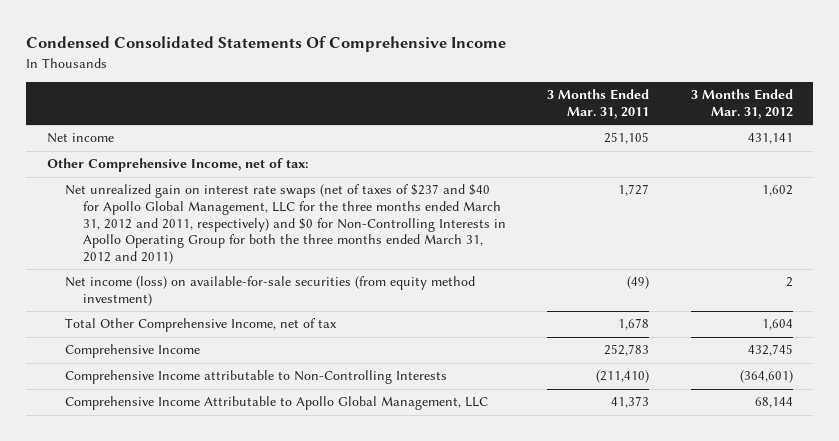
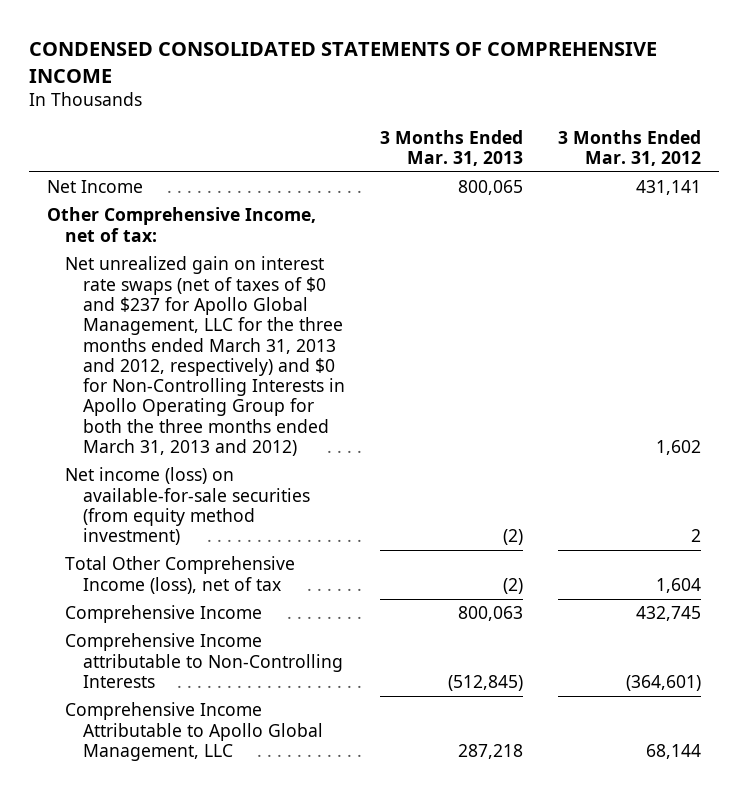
[26,36,507,53] Condensed Consolidated Statements Of Comprehensive Income -> [29,41,658,83] CONDENSED CONSOLIDATED STATEMENTS OF COMPREHENSIVE INCOME
[547,89,650,119] 3 Months Ended Mar. 31, 2011 -> none
none -> [379,129,523,166] 3 Months Ended Mar. 31, 2013
[46,133,114,144] Net income -> [46,180,143,194] Net Income
[65,184,507,264] Net unrealized gain on interest rate swaps (net of taxes of $237 and $40 for Apollo Global Management, LLC for the three months ended March 31, 2012 and 2011, respectively) and $0 for Non-Controlling Interests in Apollo Operating Group for both the three months ended March 31, 2012 and 2011) -> [64,256,345,457] Net unrealized gain on interest rate swaps (net of taxes of $0 and $237 for Apollo Global Management, LLC for the three months ended March 31, 2013 and 2012, respectively) and $0 for Non-Controlling Interests in Apollo Operating Group for both the three months ended March 31, 2013 and 2012)
[65,318,338,333] Total Other Comprehensive Income, net of tax -> [64,556,295,594] Total Other Comprehensive Income (loss), net of tax

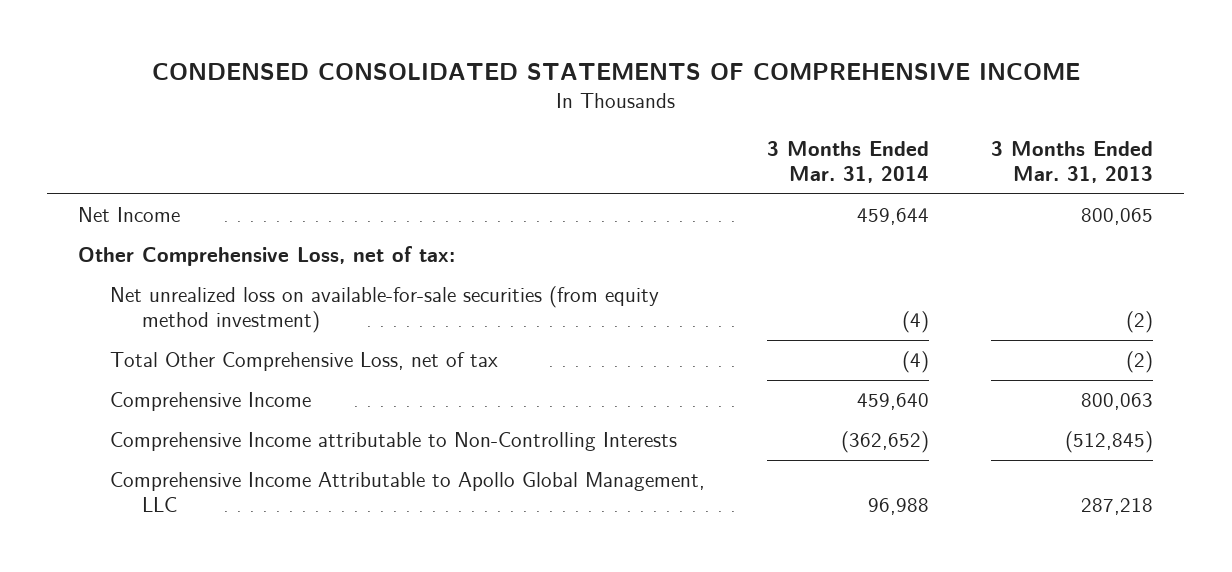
[558,129,702,166] 3 Months Ended Mar. 31, 2012 -> none
none -> [767,141,930,183] 3 Months Ended Mar. 31, 2014
[64,256,345,457] Net unrealized gain on interest rate swaps (net of taxes of $0 and $237 for Apollo Global Management, LLC for the three months ended March 31, 2013 and 2012, respectively) and $0 for Non-Controlling Interests in Apollo Operating Group for both the three months ended March 31, 2013 and 2012) -> none
[46,207,316,242] Other Comprehensive Income, net of tax: -> [78,246,456,267] Other Comprehensive Loss, net of tax:
[64,467,310,546] Net income (loss) on available-for-sale securities (from equity method investment) -> [110,286,660,334] Net unrealized loss on available-for-sale securities (from equity method investment)
[64,556,295,594] Total Other Comprehensive Income (loss), net of tax -> [110,352,499,372] Total Other Comprehensive Loss, net of tax

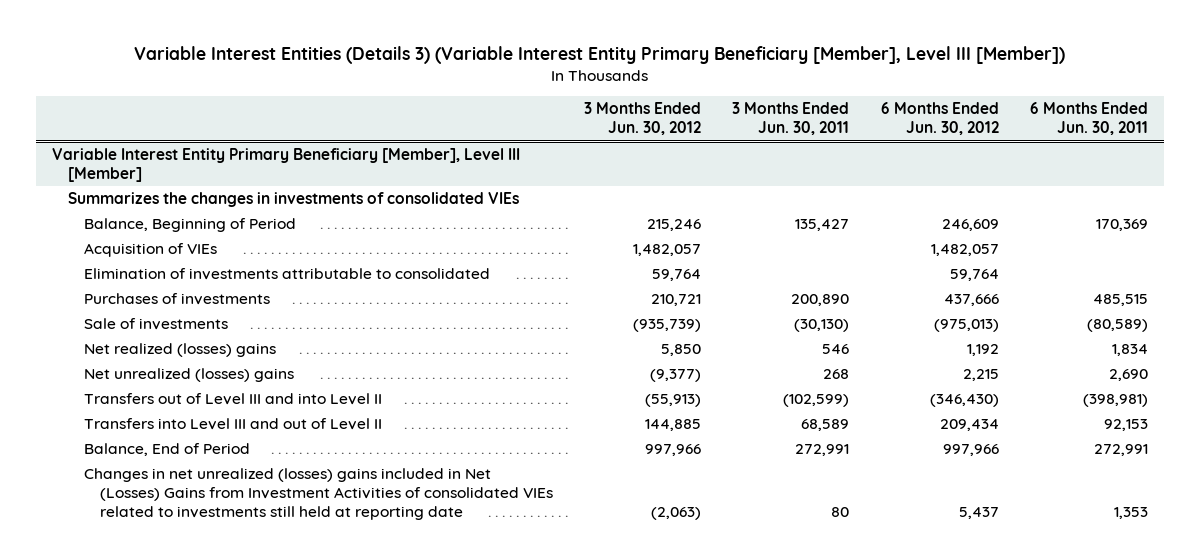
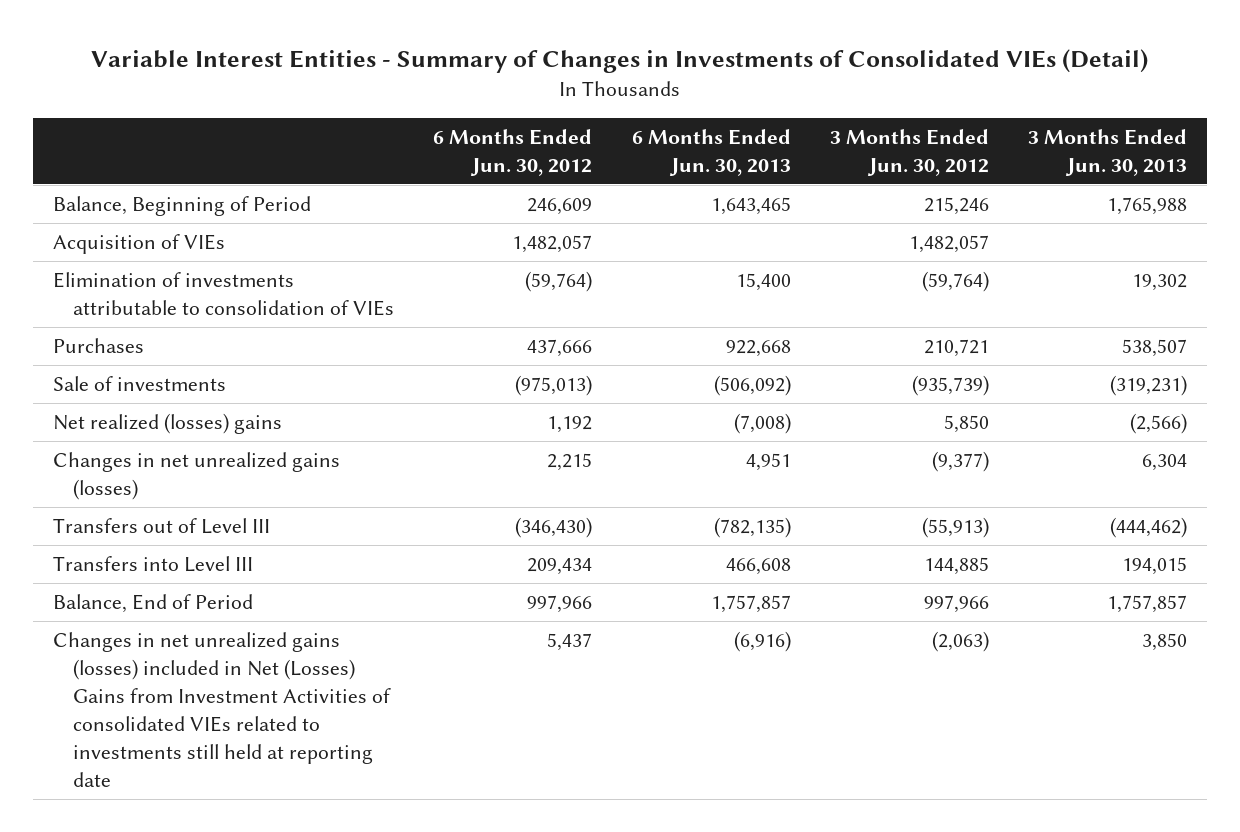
[134,46,1066,65] Variable Interest Entities (Details 3) (Variable Interest Entity Primary Beneficiary [Member], Level III [Member]) -> [91,48,1149,73] Variable Interest Entities - Summary of Changes in Investments of Consolidated VIEs (Detail)
[732,102,850,136] 3 Months Ended Jun. 30, 2011 -> none
[1030,102,1149,136] 6 Months Ended Jun. 30, 2011 -> none
none -> [631,128,791,176] 6 Months Ended Jun. 30, 2013
none -> [1028,128,1188,176] 3 Months Ended Jun. 30, 2013
[51,148,520,183] Variable Interest Entity Primary Beneficiary [Member], Level III [Member] -> none
[67,192,519,208] Summarizes the changes in investments of consolidated VIEs -> none
[83,268,490,281] Elimination of investments attributable to consolidated -> [52,272,394,316] Elimination of investments attributable to consolidation of VIEs
[651,269,701,282] 59,764 -> [921,271,989,293] (59,764)
[949,269,999,282] 59,764 -> [525,271,593,293] (59,764)
[83,293,270,306] Purchases of investments -> [52,338,144,354] Purchases
[83,368,294,383] Net unrealized (losses) gains -> [52,452,340,500] Changes in net unrealized gains (losses)
[83,393,382,406] Transfers out of Level III and into Level II -> [52,518,270,535] Transfers out of Level III
[83,418,382,431] Transfers into Level III and out of Level II -> [52,556,253,573] Transfers into Level III
[83,468,553,520] Changes in net unrealized (losses) gains included in Net (Losses) Gains from Investment Activities of consolidated VIEs related to investments still held at reporting date -> [52,632,391,787] Changes in net unrealized gains (losses) included in Net (Losses) Gains from Investment Activities of consolidated VIEs related to investments still held at reporting date

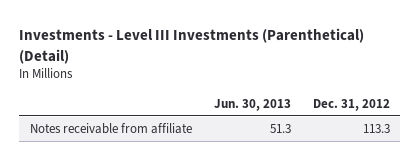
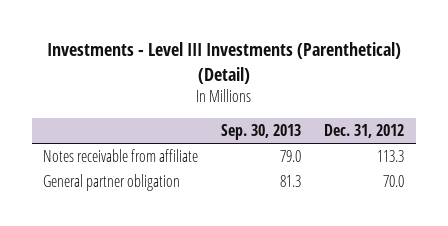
[213,98,291,111] Jun. 30, 2013 -> none
none -> [221,124,302,141] Sep. 30, 2013
none -> [43,174,181,192] General partner obligation

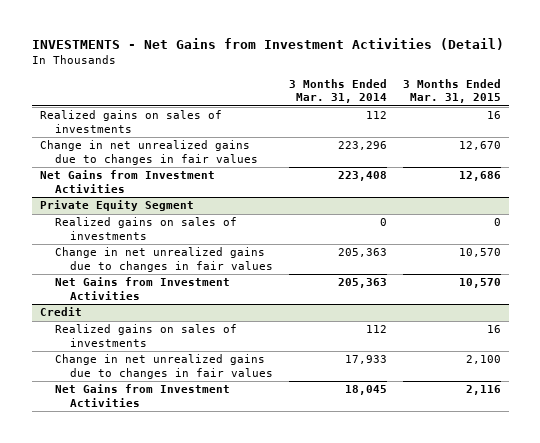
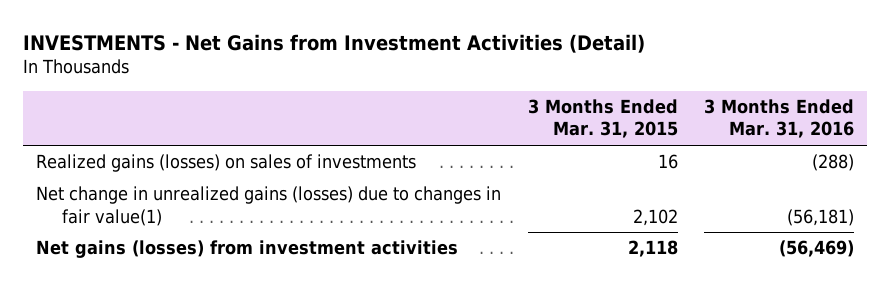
[289,78,388,104] 3 Months Ended Mar. 31, 2014 -> none
none -> [703,99,854,139] 3 Months Ended Mar. 31, 2016
[39,200,194,212] Private Equity Segment -> none
[55,217,238,240] Realized gains on sales of investments -> none
[55,247,274,272] Change in net unrealized gains due to changes in fair values -> none
[55,277,231,300] Net Gains from Investment Activities -> none
[39,307,82,317] Credit -> none
[55,324,238,347] Realized gains on sales of investments -> none
[55,354,274,379] Change in net unrealized gains due to changes in fair values -> none
[55,384,231,407] Net Gains from Investment Activities -> none
[39,110,222,133] Realized gains on sales of investments -> [36,154,417,173] Realized gains (losses) on sales of investments
[39,140,259,165] Change in net unrealized gains due to changes in fair values -> [36,186,502,226] Net change in unrealized gains (losses) due to changes in fair value(1)
[458,141,501,151] 12,670 -> [632,208,678,226] 2,102
[39,170,215,193] Net Gains from Investment Activities -> [36,240,459,259] Net gains (losses) from investment activities
[458,171,501,182] 12,686 -> [627,240,678,258] 2,118

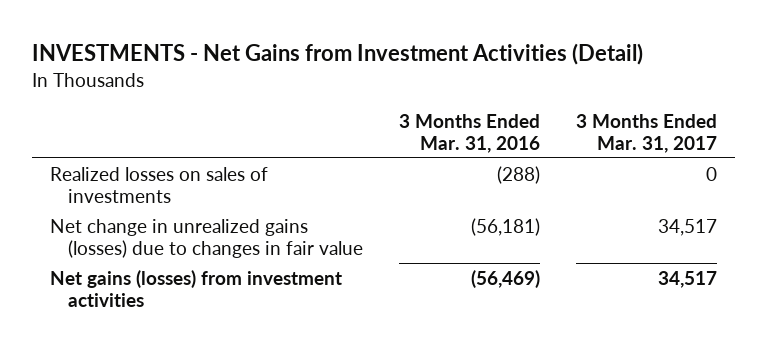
[527,99,678,139] 3 Months Ended Mar. 31, 2015 -> none
none -> [575,113,717,153] 3 Months Ended Mar. 31, 2017
[36,154,417,173] Realized gains (losses) on sales of investments -> [49,166,268,203] Realized losses on sales of investments
[36,186,502,226] Net change in unrealized gains (losses) due to changes in fair value(1) -> [49,218,364,258] Net change in unrealized gains (losses) due to changes in fair value

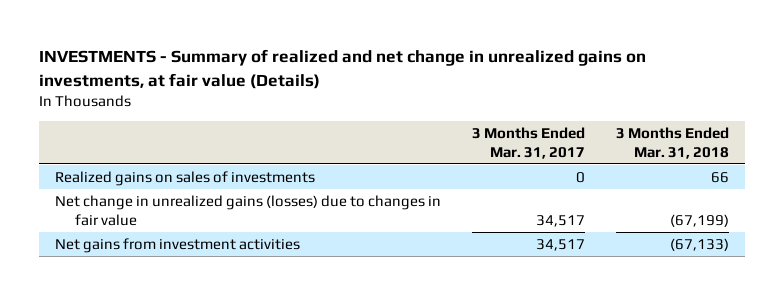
[32,43,644,66] INVESTMENTS - Net Gains from Investment Activities (Detail) -> [39,49,647,89] INVESTMENTS - Summary of realized and net change in unrealized gains on investments, at fair value (Details)
[398,113,540,153] 3 Months Ended Mar. 31, 2016 -> none
none -> [616,126,730,159] 3 Months Ended Mar. 31, 2018
[49,166,268,203] Realized losses on sales of investments -> [54,170,315,186] Realized gains on sales of investments
[49,269,342,307] Net gains (losses) from investment activities -> [54,237,300,253] Net gains from investment activities

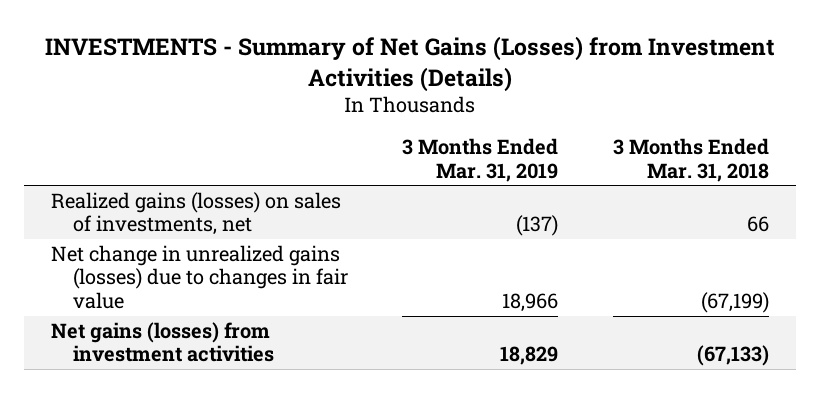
[39,49,647,89] INVESTMENTS - Summary of realized and net change in unrealized gains on investments, at fair value (Details) -> [44,35,775,92] INVESTMENTS - Summary of Net Gains (Losses) from Investment Activities (Details)
[471,126,585,159] 3 Months Ended Mar. 31, 2017 -> none
none -> [402,138,559,182] 3 Months Ended Mar. 31, 2019
[54,170,315,186] Realized gains on sales of investments -> [51,191,342,236] Realized gains (losses) on sales of investments, net
[54,237,300,253] Net gains from investment activities -> [51,321,275,363] Net gains (losses) from investment activities

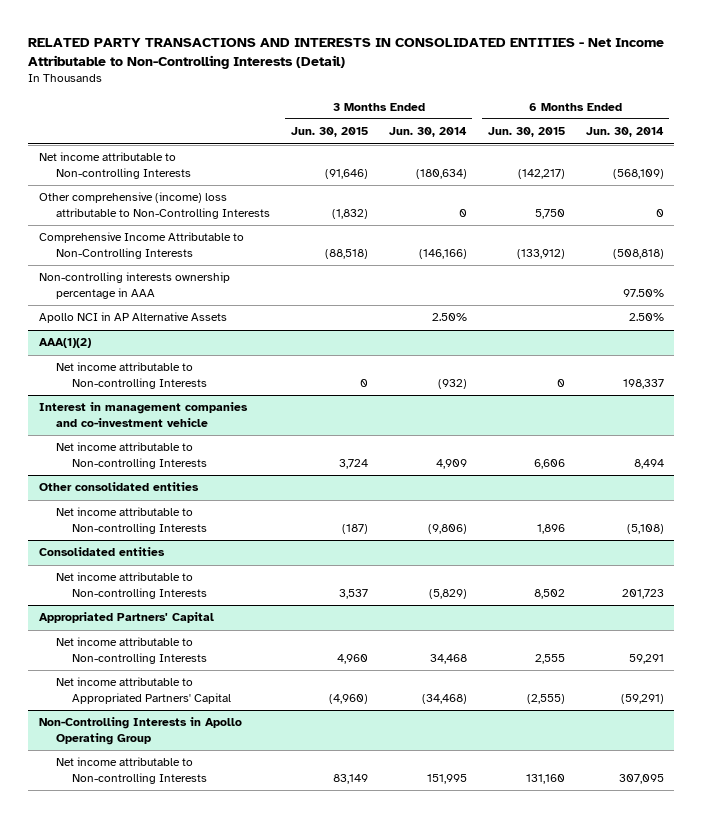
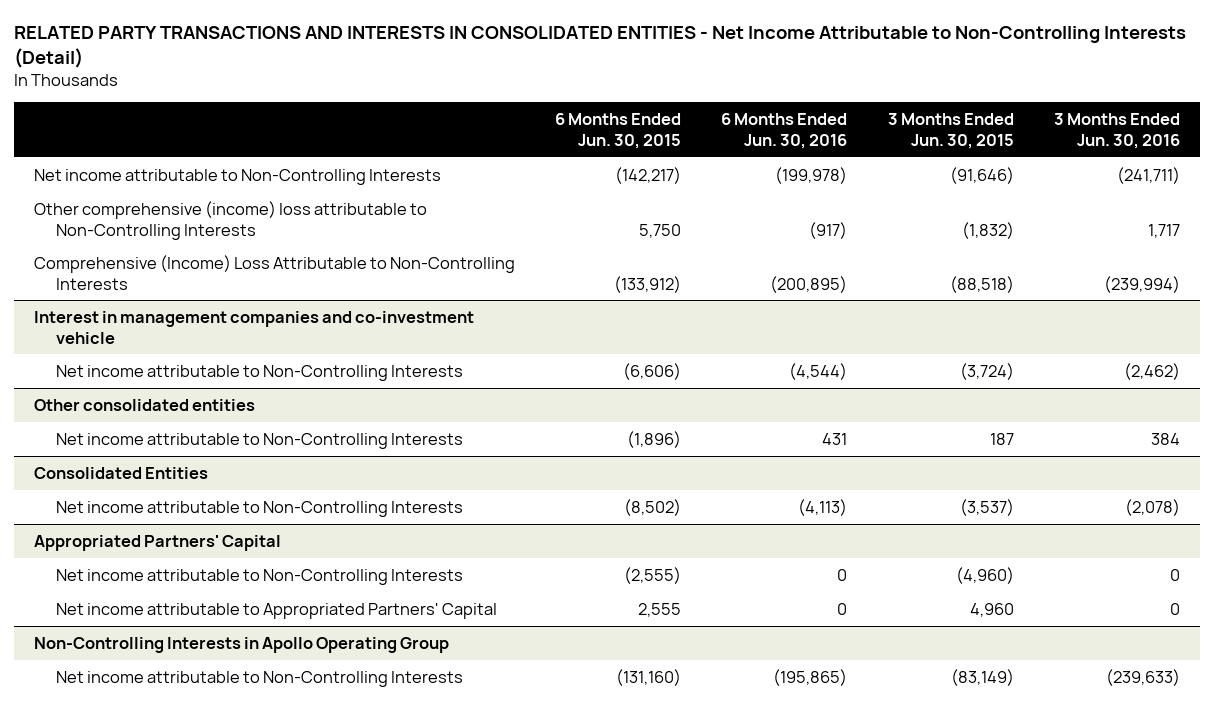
[388,127,467,138] Jun. 30, 2014 -> none
[585,127,664,138] Jun. 30, 2014 -> none
none -> [721,113,848,149] 6 Months Ended Jun. 30, 2016
none -> [1053,113,1180,149] 3 Months Ended Jun. 30, 2016
[38,152,191,179] Net income attributable to Non-controlling Interests -> [33,168,441,185] Net income attributable to Non-Controlling Interests
[38,272,230,299] Non-controlling interests ownership percentage in AAA -> none
[38,312,227,324] Apollo NCI in AP Alternative Assets -> none
[38,338,91,349] AAA(1)(2) -> none
[55,362,208,389] Net income attributable to Non-controlling Interests -> none
[38,232,244,259] Comprehensive Income Attributable to Non-Controlling Interests -> [33,254,515,290] Comprehensive (Income) Loss Attributable to Non-Controlling Interests
[55,442,208,469] Net income attributable to Non-controlling Interests -> [55,364,463,381] Net income attributable to Non-Controlling Interests
[338,458,368,469] 3,724 -> [959,362,1014,380] (3,724)
[533,458,565,469] 6,606 -> [622,362,681,380] (6,606)
[55,507,208,534] Net income attributable to Non-controlling Interests -> [55,432,463,449] Net income attributable to Non-Controlling Interests
[341,523,368,534] (187) -> [989,432,1014,445] 187
[536,523,565,534] 1,896 -> [626,430,681,448] (1,896)
[38,547,165,557] Consolidated entities -> [33,466,208,479] Consolidated Entities
[55,572,208,599] Net income attributable to Non-controlling Interests -> [55,500,463,517] Net income attributable to Non-Controlling Interests
[338,588,368,599] 3,537 -> [959,498,1014,516] (3,537)
[533,588,565,599] 8,502 -> [623,498,681,516] (8,502)
[55,637,208,664] Net income attributable to Non-controlling Interests -> [55,568,463,585] Net income attributable to Non-Controlling Interests
[336,653,368,664] 4,960 -> [955,566,1014,584] (4,960)
[534,653,565,664] 2,555 -> [623,566,681,584] (2,555)
[328,693,368,704] (4,960) -> [969,602,1014,617] 4,960
[526,693,565,704] (2,555) -> [637,602,681,617] 2,555
[55,757,208,784] Net income attributable to Non-controlling Interests -> [55,670,463,687] Net income attributable to Non-Controlling Interests
[332,773,368,784] 83,149 -> [950,668,1014,686] (83,149)
[525,773,565,784] 131,160 -> [615,668,681,686] (131,160)

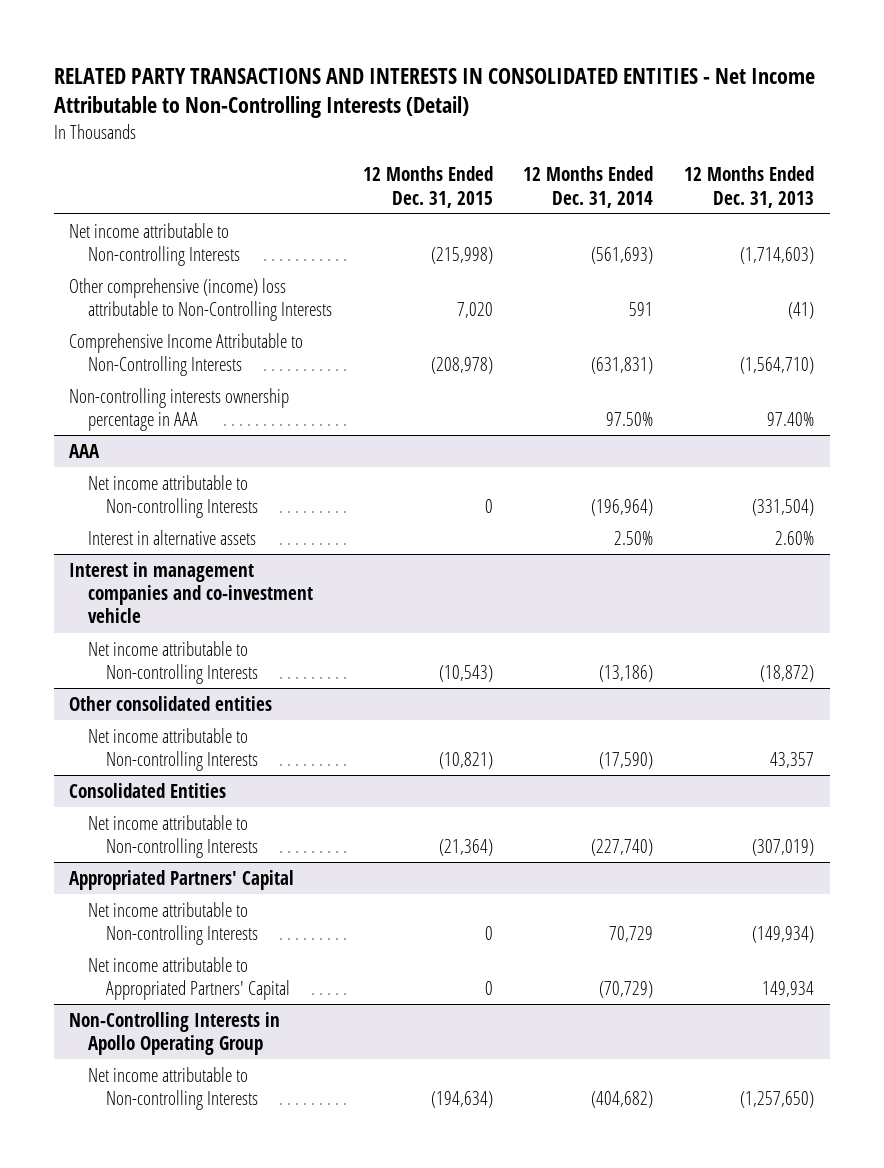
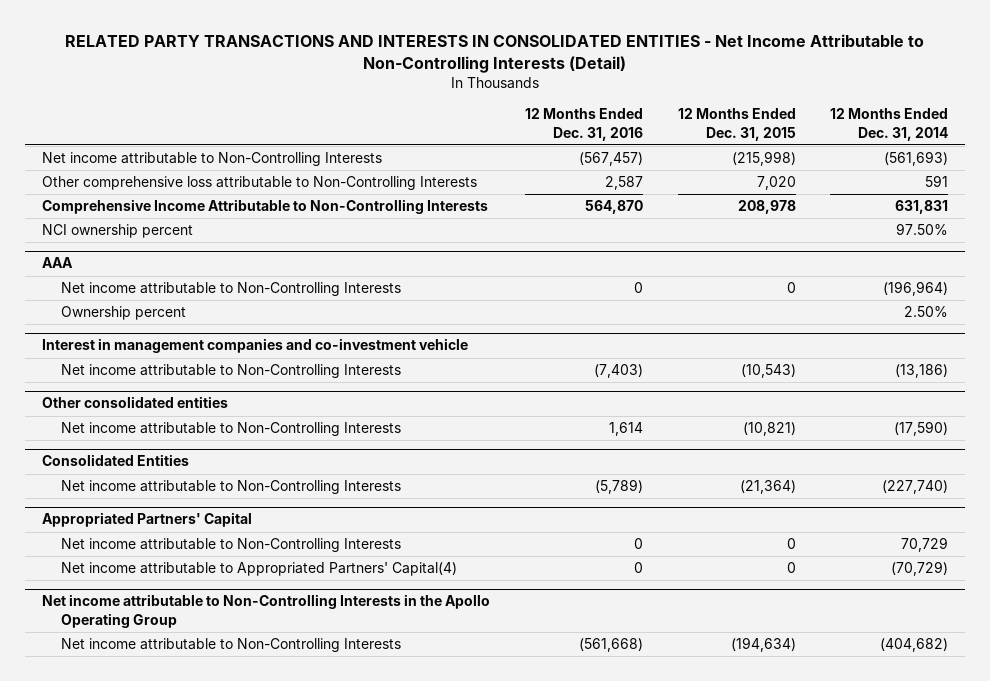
[684,166,815,208] 12 Months Ended Dec. 31, 2013 -> none
none -> [524,108,643,141] 12 Months Ended Dec. 31, 2016
[69,222,240,267] Net income attributable to Non-controlling Interests -> [42,152,383,167] Net income attributable to Non-Controlling Interests
[69,277,332,322] Other comprehensive (income) loss attributable to Non-Controlling Interests -> [42,176,478,191] Other comprehensive loss attributable to Non-Controlling Interests
[430,357,493,375] (208,978) -> [737,200,796,215] 208,978
[591,357,654,375] (631,831) -> [895,200,949,215] 631,831
[69,387,290,432] Non-controlling interests ownership percentage in AAA -> [42,224,194,239] NCI ownership percent
[87,474,259,519] Net income attributable to Non-controlling Interests -> [60,282,401,297] Net income attributable to Non-Controlling Interests
[87,529,256,545] Interest in alternative assets -> [60,306,186,321] Ownership percent
[87,640,259,685] Net income attributable to Non-controlling Interests -> [60,364,401,379] Net income attributable to Non-Controlling Interests
[87,727,259,772] Net income attributable to Non-controlling Interests -> [60,422,401,437] Net income attributable to Non-Controlling Interests
[87,814,259,859] Net income attributable to Non-controlling Interests -> [60,480,401,495] Net income attributable to Non-Controlling Interests
[87,901,259,946] Net income attributable to Non-controlling Interests -> [60,538,401,553] Net income attributable to Non-Controlling Interests
[87,956,291,1001] Net income attributable to Appropriated Partners' Capital -> [60,562,457,577] Net income attributable to Appropriated Partners' Capital(4)
[69,1011,281,1056] Non-Controlling Interests in Apollo Operating Group -> [42,594,491,628] Net income attributable to Non-Controlling Interests in the Apollo Operating Group
[87,1066,259,1111] Net income attributable to Non-controlling Interests -> [60,638,401,653] Net income attributable to Non-Controlling Interests

